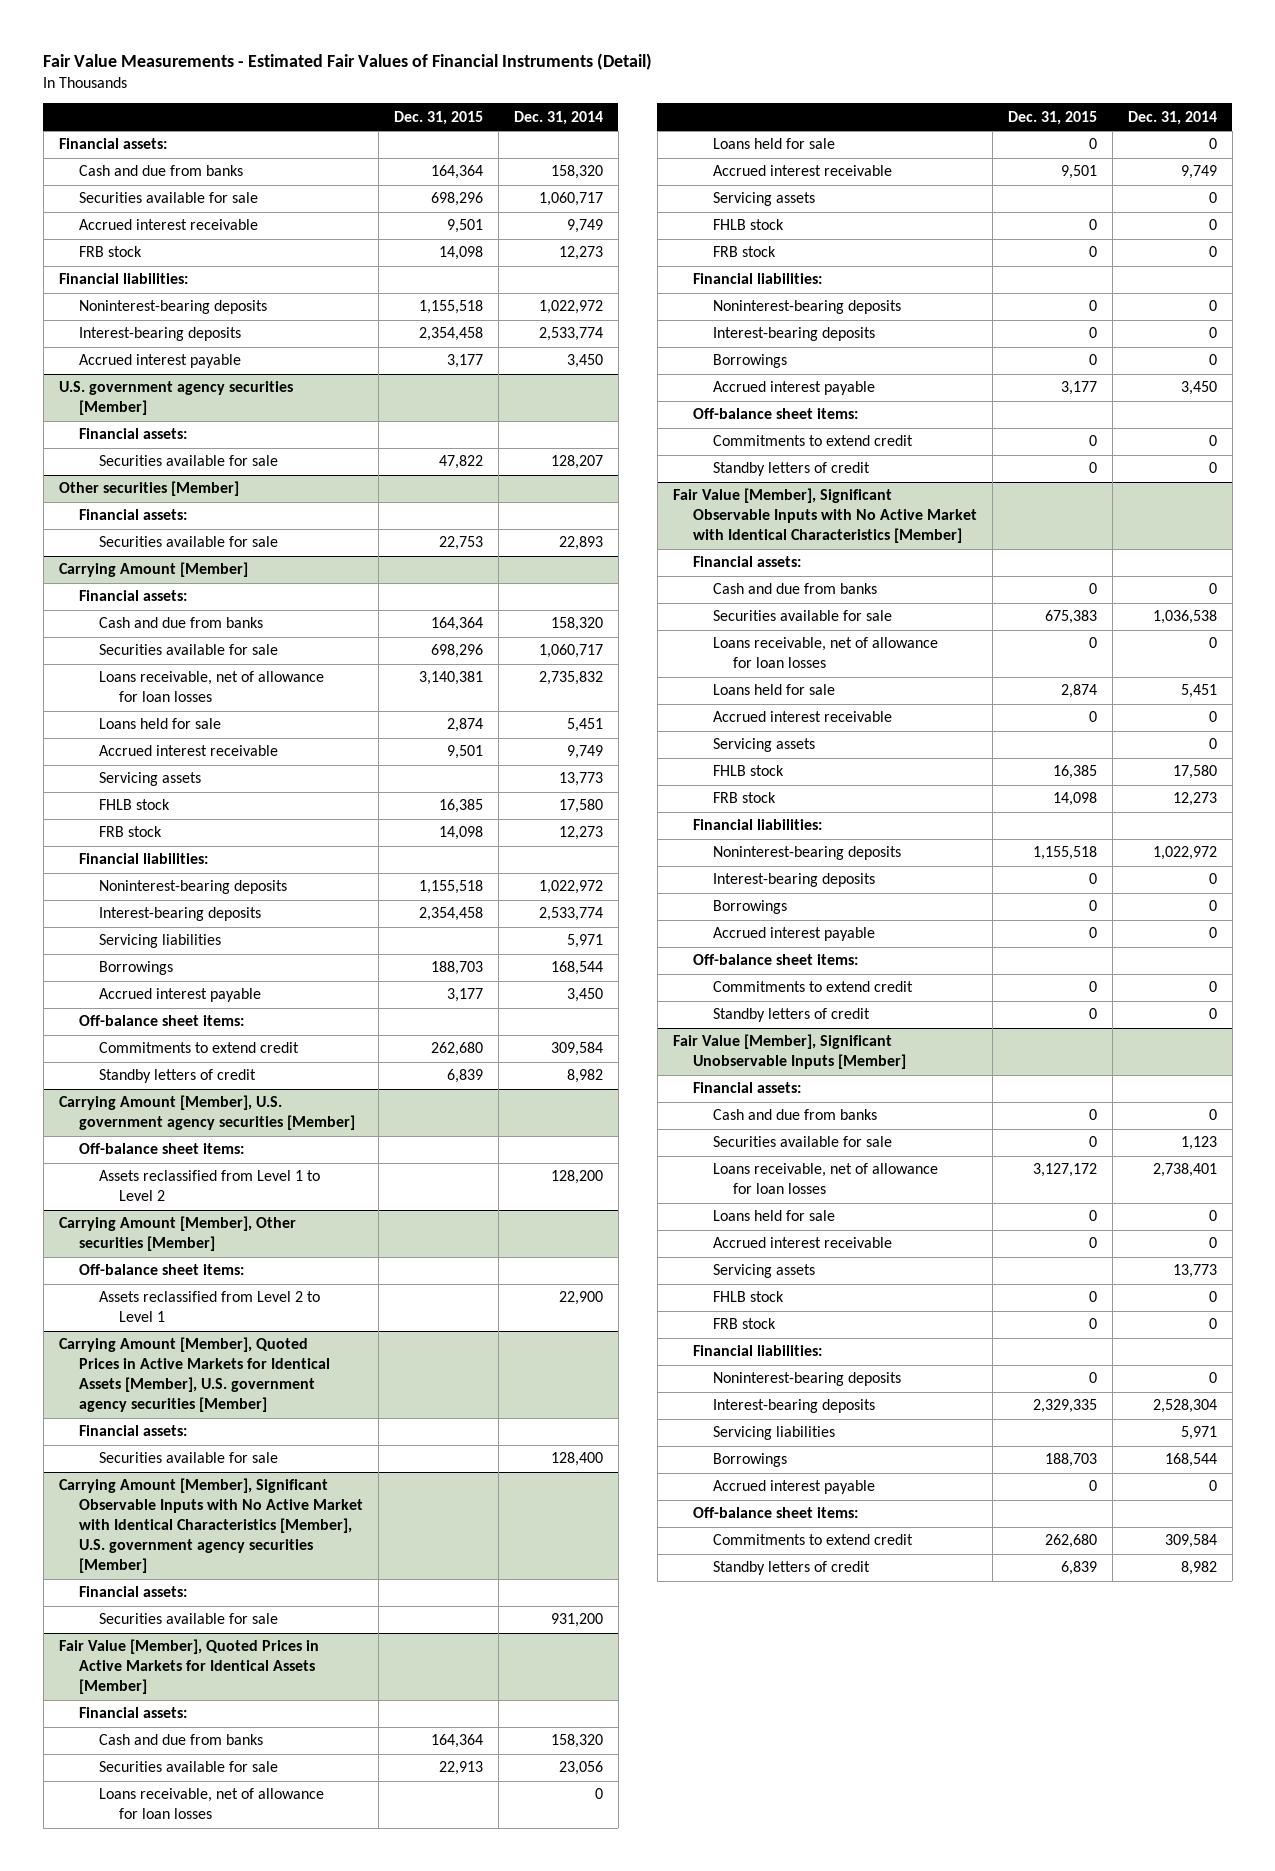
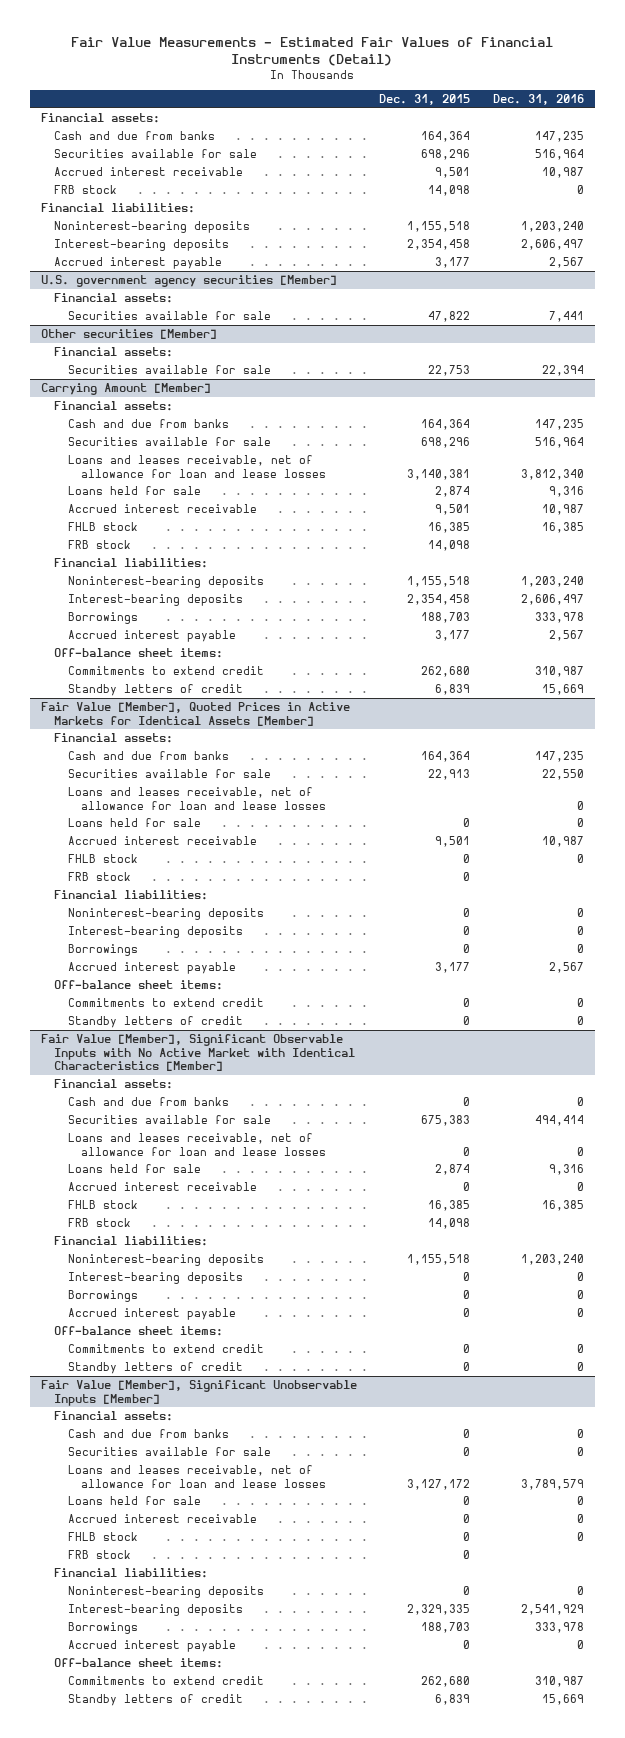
[513,110,603,125] Dec. 31, 2014 -> none
none -> [492,93,584,105] Dec. 31, 2016
[99,671,325,703] Loans receivable, net of allowance for loan losses -> [67,455,326,478] Loans and leases receivable, net of allowance for loan and lease losses
[99,772,202,787] Servicing assets -> none
[99,934,222,949] Servicing liabilities -> none
[58,1095,355,1131] Carrying Amount [Member], U.S. government agency securities [Member] -> none
[78,1143,244,1155] Off-balance sheet items: -> none
[99,1170,321,1202] Assets reclassified from Level 1 to Level 2 -> none
[58,1216,296,1252] Carrying Amount [Member], Other securities [Member] -> none
[78,1264,244,1276] Off-balance sheet items: -> none
[99,1291,321,1323] Assets reclassified from Level 2 to Level 1 -> none
[58,1337,330,1413] Carrying Amount [Member], Quoted Prices in Active Markets for Identical Assets [Member], U.S. government agency securities [Member] -> none
[78,1425,187,1437] Financial assets: -> none
[99,1452,279,1464] Securities available for sale -> none
[58,1478,363,1574] Carrying Amount [Member], Significant Observable Inputs with No Active Market with Identical Characteristics [Member], U.S. government agency securities [Member] -> none
[78,1586,187,1598] Financial assets: -> none
[99,1613,279,1625] Securities available for sale -> none
[99,1788,325,1820] Loans receivable, net of allowance for loan losses -> [67,787,326,810] Loans and leases receivable, net of allowance for loan and lease losses
[712,192,815,207] Servicing assets -> none
[712,637,938,669] Loans receivable, net of allowance for loan losses -> [67,1133,326,1156] Loans and leases receivable, net of allowance for loan and lease losses
[712,738,815,753] Servicing assets -> none
[712,1163,938,1195] Loans receivable, net of allowance for loan losses -> [67,1465,326,1488] Loans and leases receivable, net of allowance for loan and lease losses
[712,1264,815,1279] Servicing assets -> none
[712,1426,835,1441] Servicing liabilities -> none

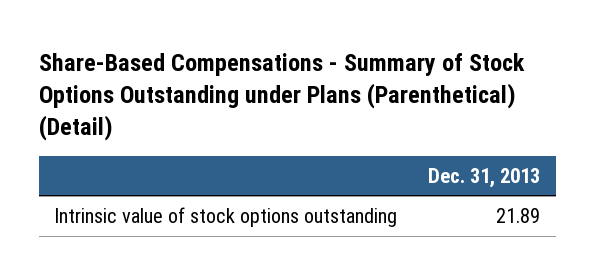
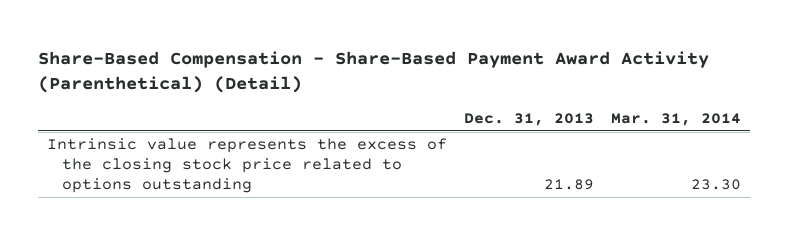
[38,52,525,142] Share-Based Compensations - Summary of Stock Options Outstanding under Plans (Parenthetical) (Detail) -> [38,50,710,94] Share-Based Compensation - Share-Based Payment Award Activity (Parenthetical) (Detail)
none -> [611,112,742,126] Mar. 31, 2014
[54,207,398,228] Intrinsic value of stock options outstanding -> [46,138,447,193] Intrinsic value represents the excess of the closing stock price related to options outstanding

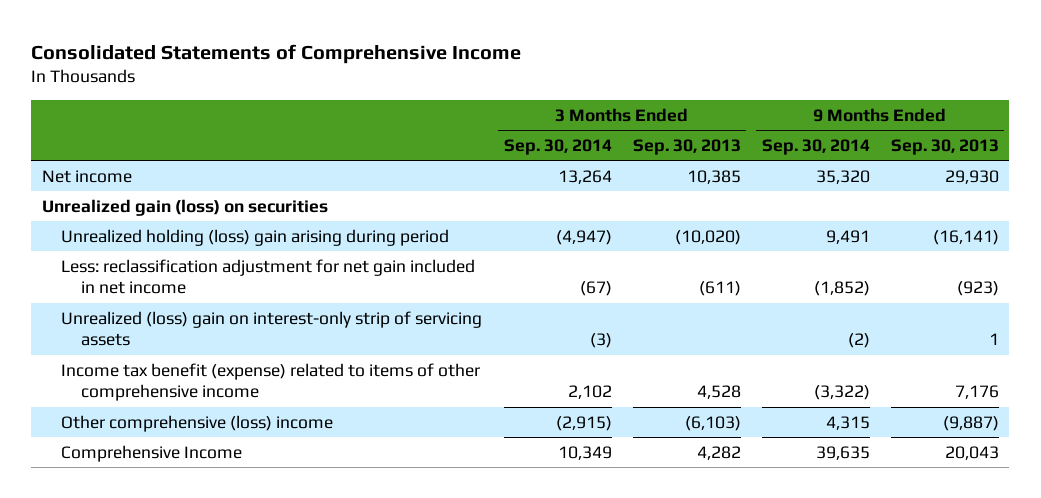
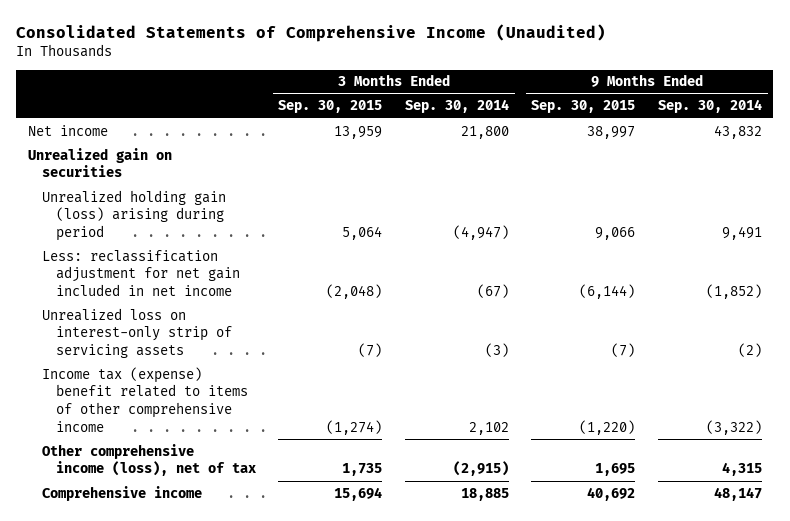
[31,43,522,64] Consolidated Statements of Comprehensive Income -> [16,23,607,42] Consolidated Statements of Comprehensive Income (Unaudited)
[632,138,741,155] Sep. 30, 2013 -> none
[890,138,999,155] Sep. 30, 2013 -> none
none -> [278,100,383,114] Sep. 30, 2015
none -> [531,100,636,114] Sep. 30, 2015
[557,169,612,184] 13,264 -> [460,125,509,139] 21,800
[815,169,870,184] 35,320 -> [713,124,762,139] 43,832
[41,198,328,216] Unrealized gain (loss) on securities -> [27,147,172,178] Unrealized gain on securities
[61,228,450,246] Unrealized holding (loss) gain arising during period -> [41,189,226,241] Unrealized holding gain (loss) arising during period
[61,310,483,347] Unrealized (loss) gain on interest-only strip of servicing assets -> [41,307,232,358] Unrealized loss on interest-only strip of servicing assets
[61,362,481,402] Income tax benefit (expense) related to items of other comprehensive income -> [41,366,248,432] Income tax (expense) benefit related to items of other comprehensive income
[61,414,334,432] Other comprehensive (loss) income -> [41,443,256,477] Other comprehensive income (loss), net of tax
[61,444,243,462] Comprehensive Income -> [41,485,202,501] Comprehensive income
[557,445,612,460] 10,349 -> [460,487,509,501] 18,885
[815,445,870,460] 39,635 -> [713,486,762,501] 48,147

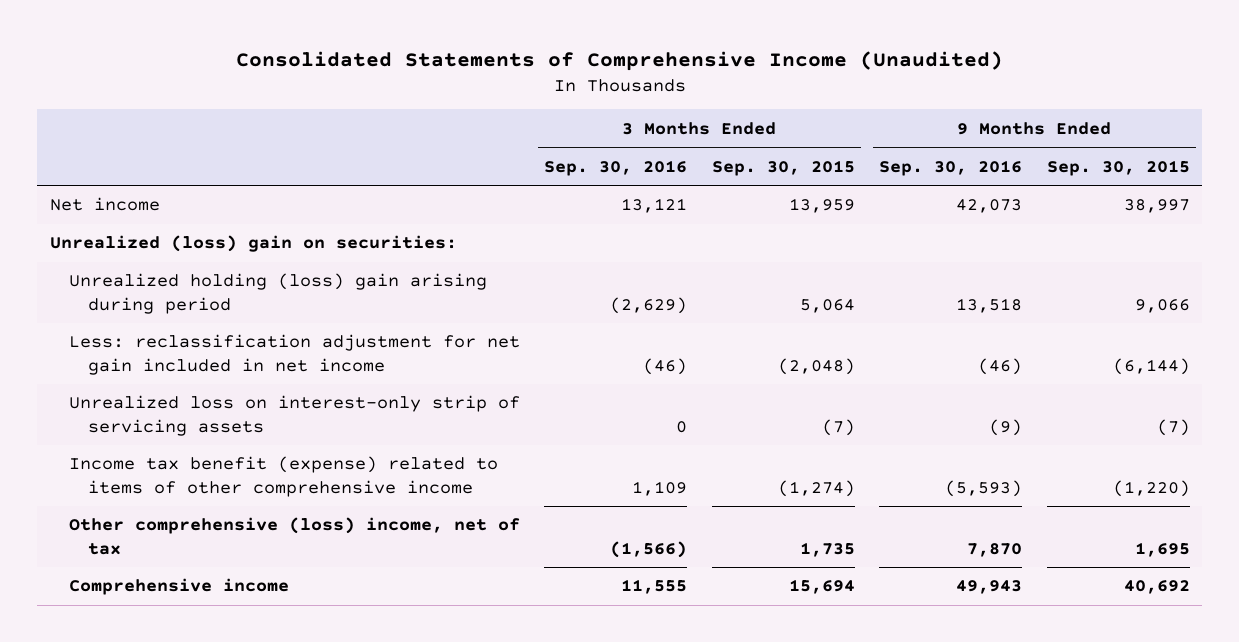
[404,99,509,114] Sep. 30, 2014 -> none
[657,99,762,114] Sep. 30, 2014 -> none
none -> [544,159,688,176] Sep. 30, 2016
none -> [879,159,1023,176] Sep. 30, 2016
[27,147,172,178] Unrealized gain on securities -> [49,235,457,253] Unrealized (loss) gain on securities:
[41,189,226,241] Unrealized holding gain (loss) arising during period -> [68,273,487,314] Unrealized holding (loss) gain arising during period
[41,366,248,432] Income tax (expense) benefit related to items of other comprehensive income -> [68,456,498,497] Income tax benefit (expense) related to items of other comprehensive income
[41,443,256,477] Other comprehensive income (loss), net of tax -> [68,517,520,555] Other comprehensive (loss) income, net of tax

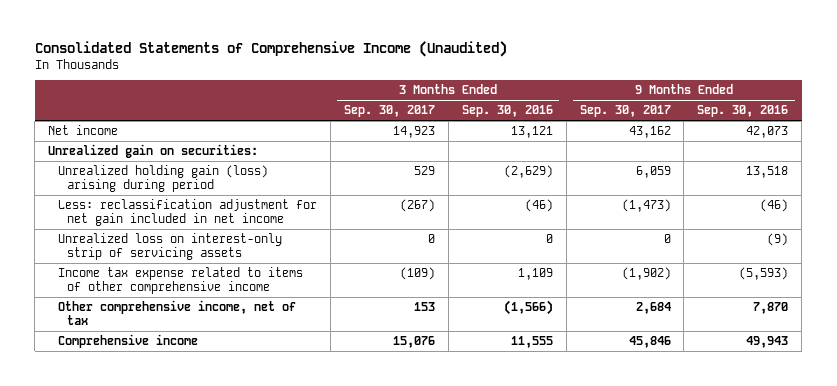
[711,159,855,176] Sep. 30, 2015 -> none
[1046,159,1190,176] Sep. 30, 2015 -> none
none -> [343,105,435,118] Sep. 30, 2017
none -> [579,105,671,118] Sep. 30, 2017
[49,235,457,253] Unrealized (loss) gain on securities: -> [48,144,259,159] Unrealized gain on securities:
[68,273,487,314] Unrealized holding (loss) gain arising during period -> [57,165,268,192] Unrealized holding gain (loss) arising during period
[68,456,498,497] Income tax benefit (expense) related to items of other comprehensive income -> [57,267,303,294] Income tax expense related to items of other comprehensive income
[68,517,520,555] Other comprehensive (loss) income, net of tax -> [57,300,296,325] Other comprehensive income, net of tax

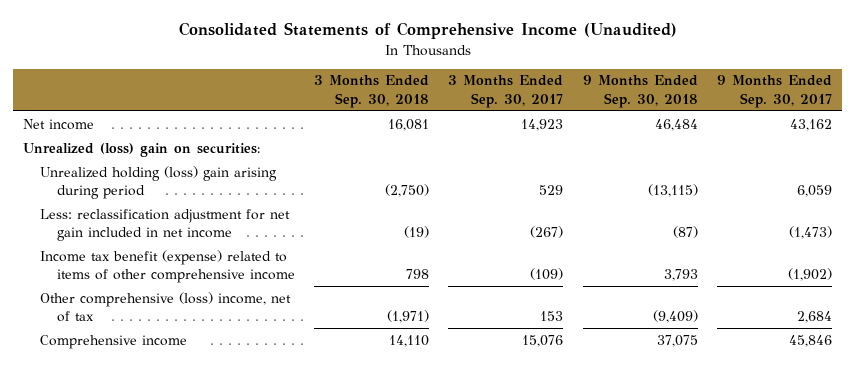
[461,105,553,118] Sep. 30, 2016 -> none
[697,105,789,118] Sep. 30, 2016 -> none
none -> [313,75,429,108] 3 Months Ended Sep. 30, 2018
none -> [582,75,698,108] 9 Months Ended Sep. 30, 2018
[48,144,259,159] Unrealized gain on securities: -> [23,142,261,157] Unrealized (loss) gain on securities:
[57,165,268,192] Unrealized holding gain (loss) arising during period -> [39,165,277,199] Unrealized holding (loss) gain arising during period
[57,233,282,260] Unrealized loss on interest-only strip of servicing assets -> none
[57,267,303,294] Income tax expense related to items of other comprehensive income -> [39,249,295,283] Income tax benefit (expense) related to items of other comprehensive income
[57,300,296,325] Other comprehensive income, net of tax -> [39,291,291,322] Other comprehensive (loss) income, net of tax

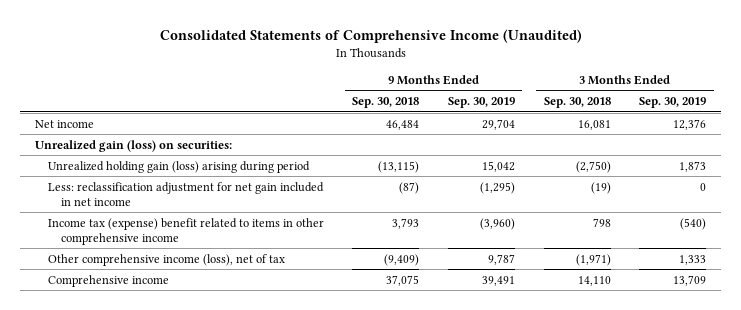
[448,75,564,108] 3 Months Ended Sep. 30, 2017 -> none
[717,75,833,108] 9 Months Ended Sep. 30, 2017 -> none
none -> [447,97,515,109] Sep. 30, 2019
none -> [639,97,707,109] Sep. 30, 2019
[23,142,261,157] Unrealized (loss) gain on securities: -> [34,139,232,152] Unrealized gain (loss) on securities:
[39,165,277,199] Unrealized holding (loss) gain arising during period -> [47,160,310,173] Unrealized holding gain (loss) arising during period
[39,249,295,283] Income tax benefit (expense) related to items of other comprehensive income -> [47,217,324,245] Income tax (expense) benefit related to items in other comprehensive income
[39,291,291,322] Other comprehensive (loss) income, net of tax -> [47,253,285,266] Other comprehensive income (loss), net of tax

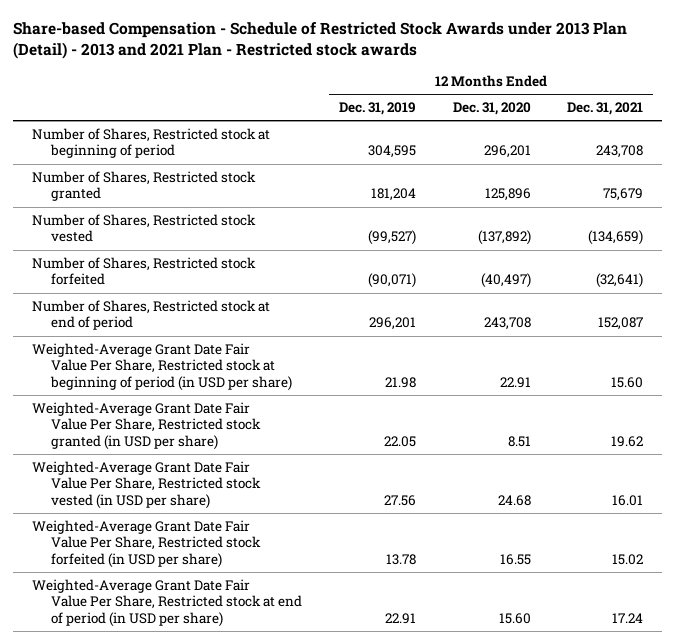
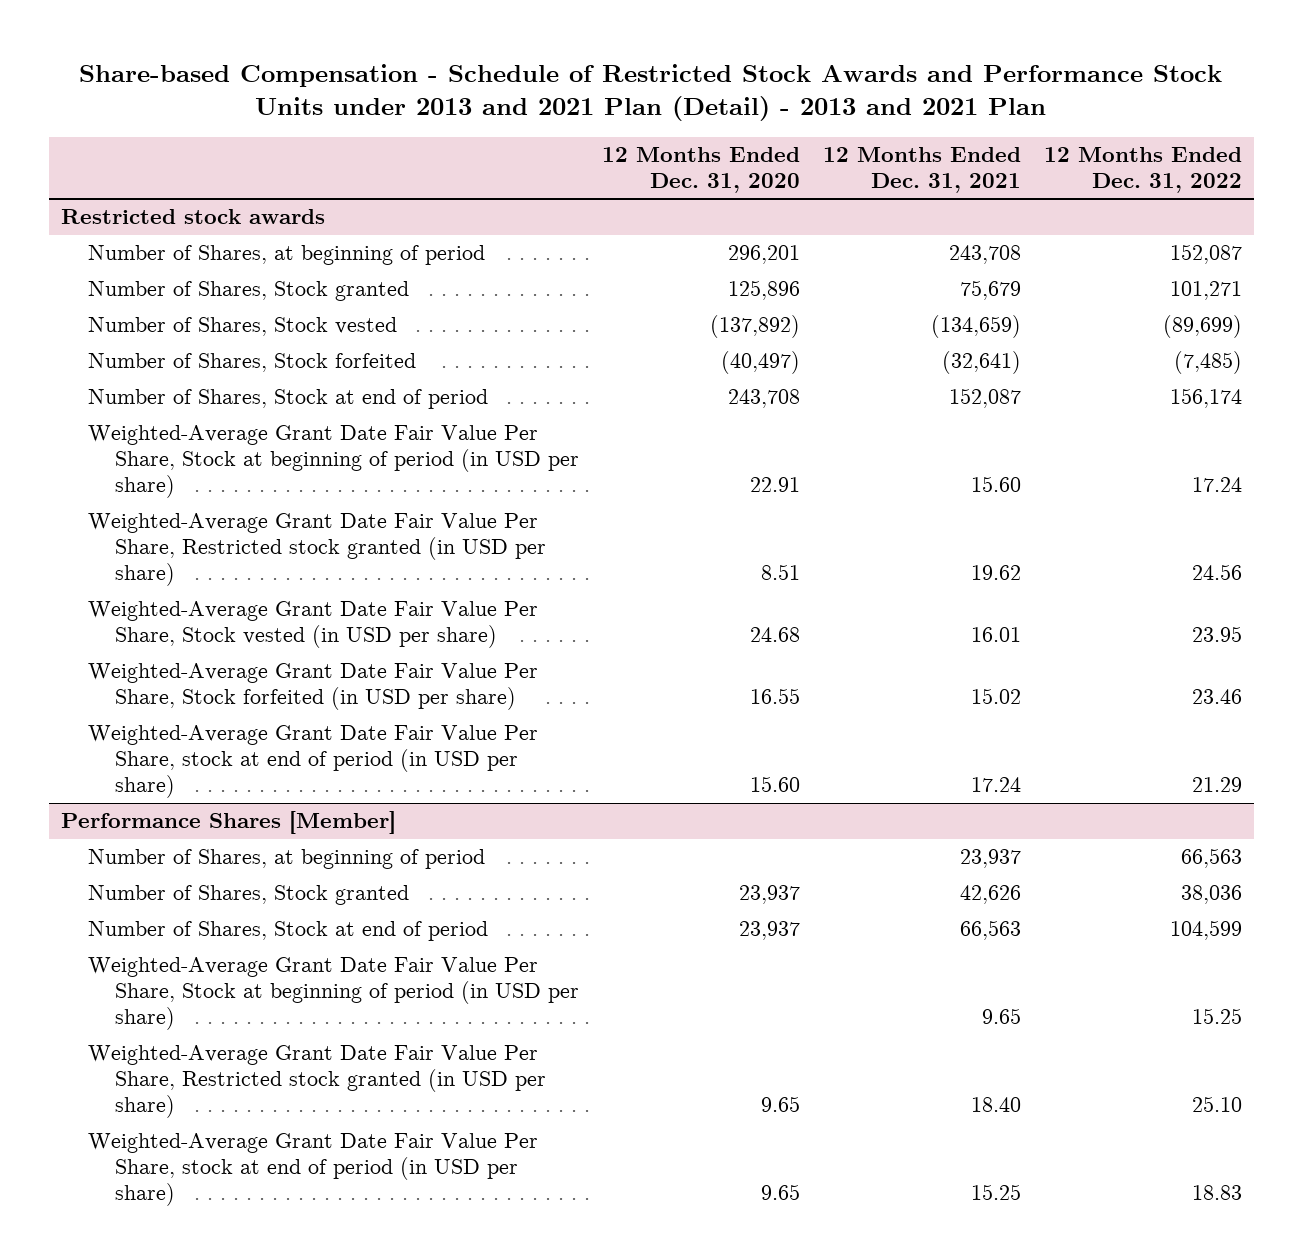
[13,22,628,59] Share-based Compensation - Schedule of Restricted Stock Awards under 2013 Plan (Detail) - 2013 and 2021 Plan - Restricted stock awards -> [79,64,1223,122] Share-based Compensation - Schedule of Restricted Stock Awards and Performance Stock Units under 2013 and 2021 Plan (Detail) - 2013 and 2021 Plan
[338,102,416,116] Dec. 31, 2019 -> none
none -> [1044,146,1243,193] 12 Months Ended Dec. 31, 2022
none -> [60,209,325,225] Restricted stock awards
[31,127,270,159] Number of Shares, Restricted stock at beginning of period -> [87,245,485,266] Number of Shares, at beginning of period
[31,170,256,202] Number of Shares, Restricted stock granted -> [87,281,409,302] Number of Shares, Stock granted
[31,213,256,243] Number of Shares, Restricted stock vested -> [87,317,397,337] Number of Shares, Stock vested
[31,256,256,286] Number of Shares, Restricted stock forfeited -> [87,353,416,373] Number of Shares, Stock forfeited
[31,299,270,331] Number of Shares, Restricted stock at end of period -> [87,389,488,410] Number of Shares, Stock at end of period
[31,342,292,391] Weighted-Average Grant Date Fair Value Per Share, Restricted stock at beginning of period (in USD per share) -> [87,425,579,499] Weighted-Average Grant Date Fair Value Per Share, Stock at beginning of period (in USD per share)
[31,460,261,509] Weighted-Average Grant Date Fair Value Per Share, Restricted stock vested (in USD per share) -> [87,601,538,649] Weighted-Average Grant Date Fair Value Per Share, Stock vested (in USD per share)
[31,519,261,568] Weighted-Average Grant Date Fair Value Per Share, Restricted stock forfeited (in USD per share) -> [87,663,538,711] Weighted-Average Grant Date Fair Value Per Share, Stock forfeited (in USD per share)
[31,578,302,627] Weighted-Average Grant Date Fair Value Per Share, Restricted stock at end of period (in USD per share) -> [87,725,538,799] Weighted-Average Grant Date Fair Value Per Share, stock at end of period (in USD per share)
none -> [60,811,396,835] Performance Shares [Member]
none -> [87,849,485,870] Number of Shares, at beginning of period
none -> [87,885,409,906] Number of Shares, Stock granted
none -> [87,921,488,942] Number of Shares, Stock at end of period
none -> [87,957,579,1031] Weighted-Average Grant Date Fair Value Per Share, Stock at beginning of period (in USD per share)
none -> [87,1045,546,1119] Weighted-Average Grant Date Fair Value Per Share, Restricted stock granted (in USD per share)
none -> [87,1133,538,1207] Weighted-Average Grant Date Fair Value Per Share, stock at end of period (in USD per share)

